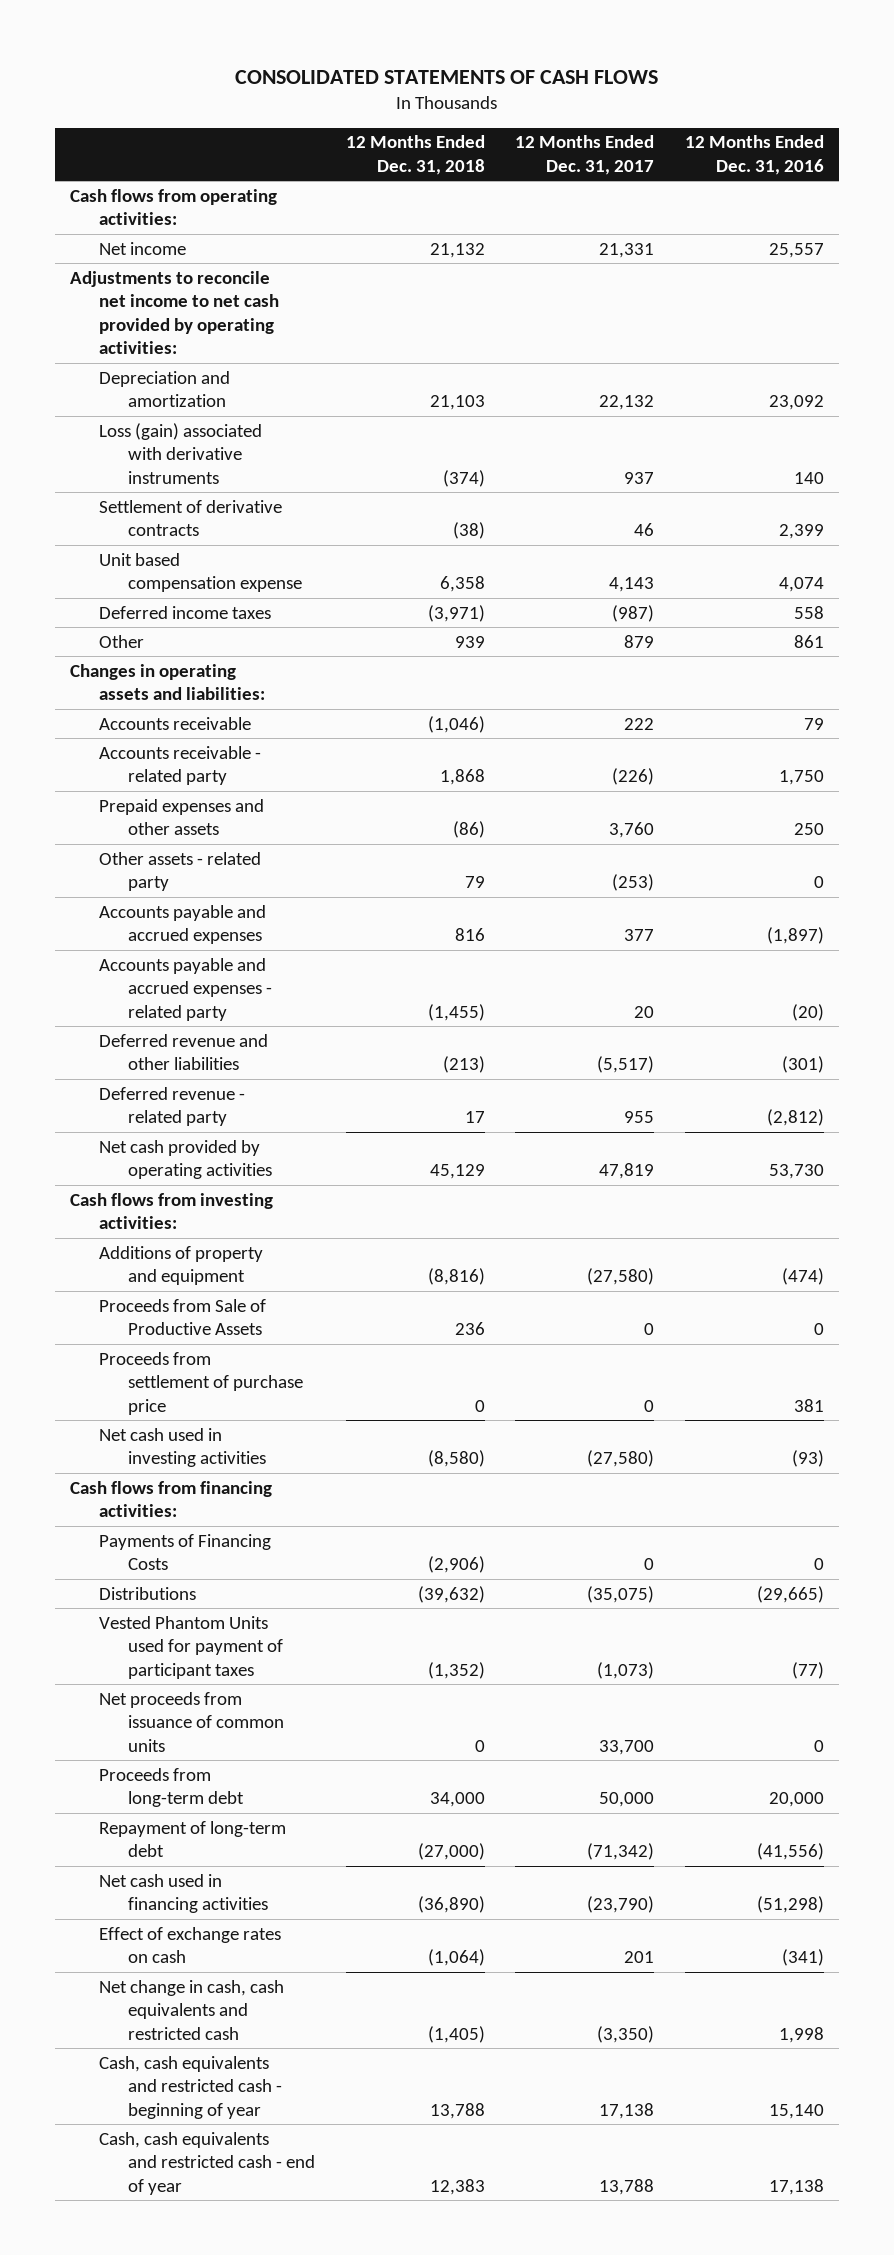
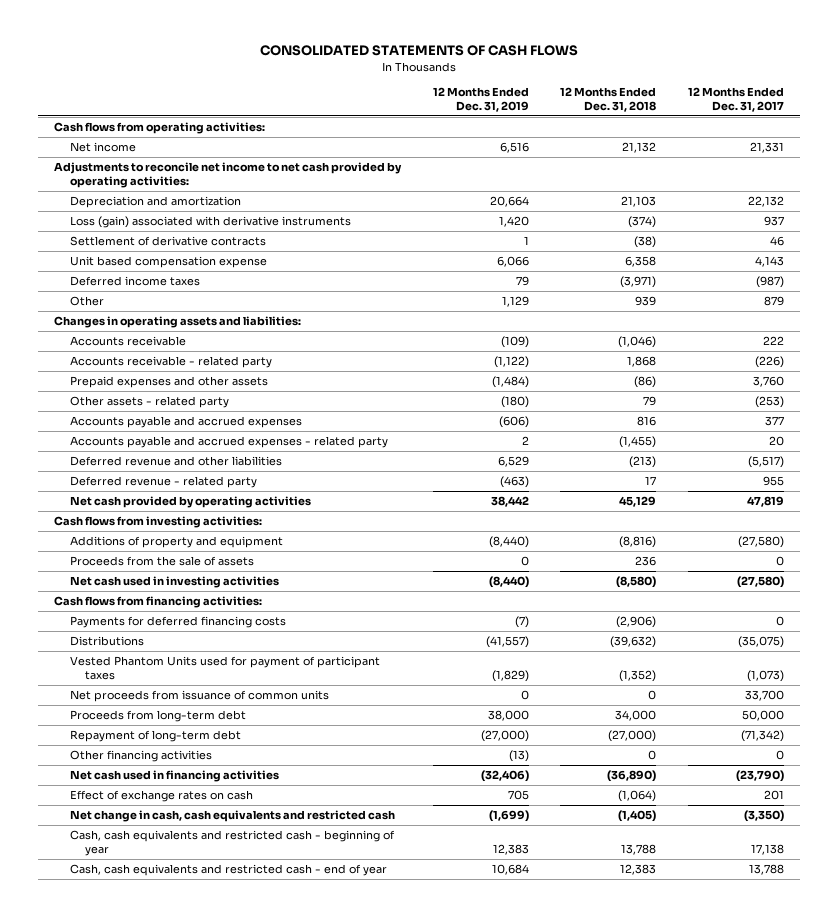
[685,135,825,175] 12 Months Ended Dec. 31, 2016 -> none
none -> [432,87,529,112] 12 Months Ended Dec. 31, 2019
[99,1351,304,1415] Proceeds from settlement of purchase price -> none
[99,1298,267,1336] Proceeds from Sale of Productive Assets -> [69,556,254,567] Proceeds from the sale of assets
[99,1533,272,1571] Payments of Financing Costs -> [69,616,286,629] Payments for deferred financing costs
none -> [69,750,212,763] Other financing activities

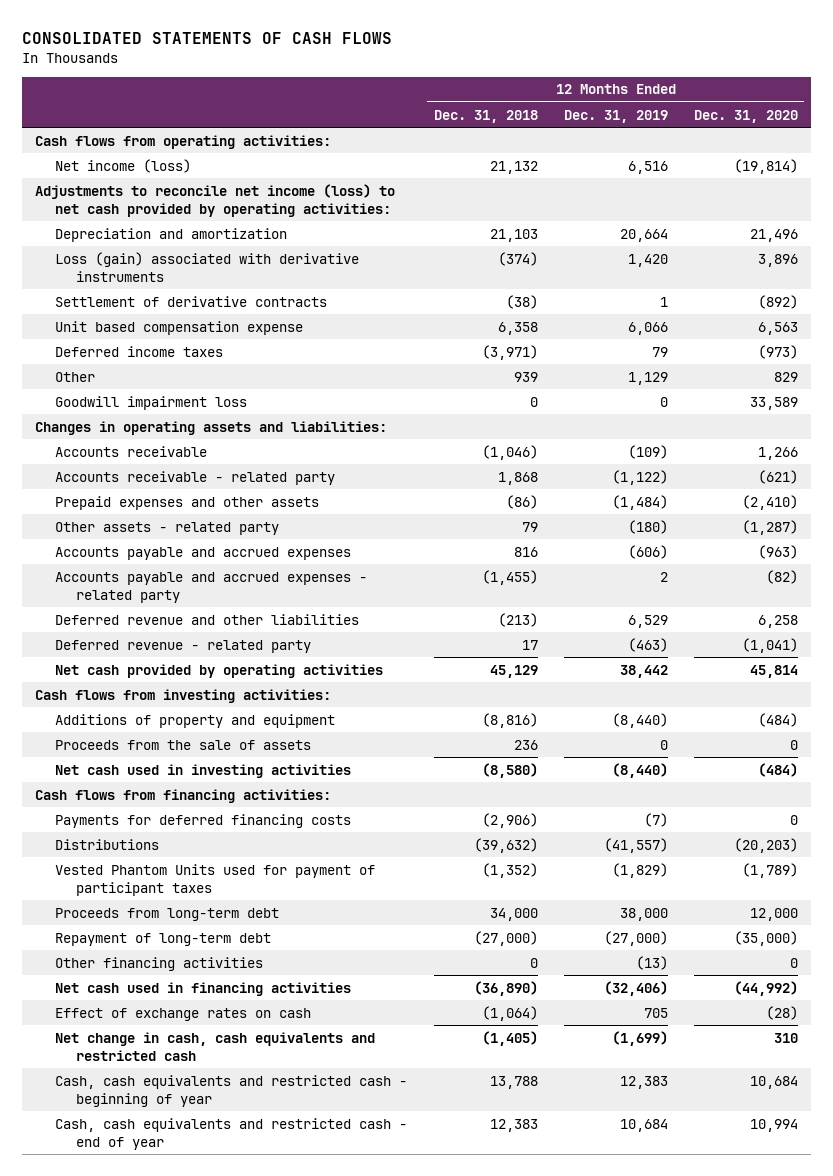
[688,87,785,112] 12 Months Ended Dec. 31, 2017 -> none
none -> [693,109,798,123] Dec. 31, 2020
[69,142,136,153] Net income -> [55,158,192,173] Net income (loss)
[53,162,402,188] Adjustments to reconcile net income to net cash provided by operating activities: -> [35,183,396,217] Adjustments to reconcile net income (loss) to net cash provided by operating activities:
none -> [55,395,248,410] Goodwill impairment loss
[69,690,329,703] Net proceeds from issuance of common units -> none

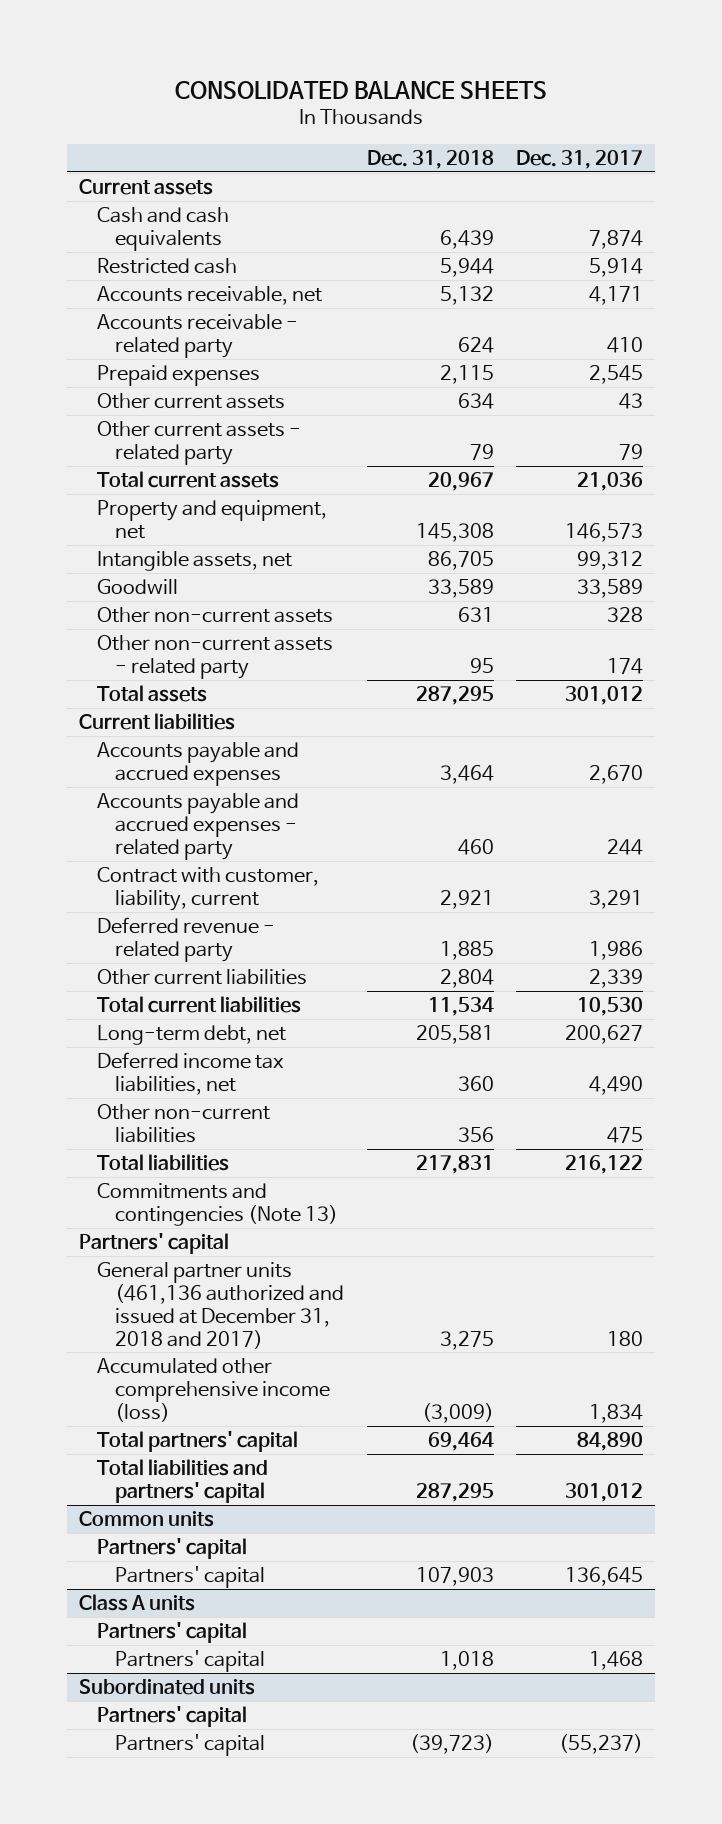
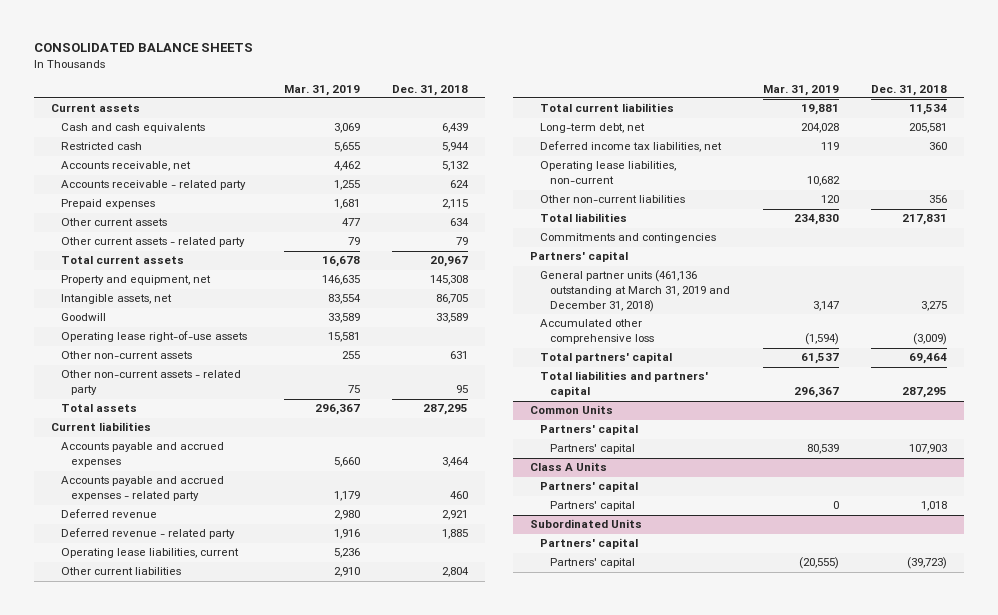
[516,149,644,169] Dec. 31, 2017 -> none
none -> [283,84,360,96] Mar. 31, 2019
none -> [61,331,248,343] Operating lease right-of-use assets
[97,866,320,911] Contract with customer, liability, current -> [61,509,158,519] Deferred revenue
none -> [61,548,240,559] Operating lease liabilities, current
none -> [539,161,676,185] Operating lease liabilities, non-current
[97,1182,339,1226] Commitments and contingencies (Note 13) -> [539,233,716,244] Commitments and contingencies
[97,1261,345,1349] General partner units (461,136 authorized and issued at December 31, 2018 and 2017) -> [539,270,731,312] General partner units (461,136 outstanding at March 31, 2019 and December 31, 2018)
[97,1357,331,1422] Accumulated other comprehensive income (loss) -> [539,319,655,345] Accumulated other comprehensive loss
[78,1510,214,1527] Common units -> [529,405,613,415] Common Units
[78,1593,195,1611] Class A units -> [529,462,607,472] Class A Units
[78,1678,255,1695] Subordinated units -> [529,519,642,529] Subordinated Units

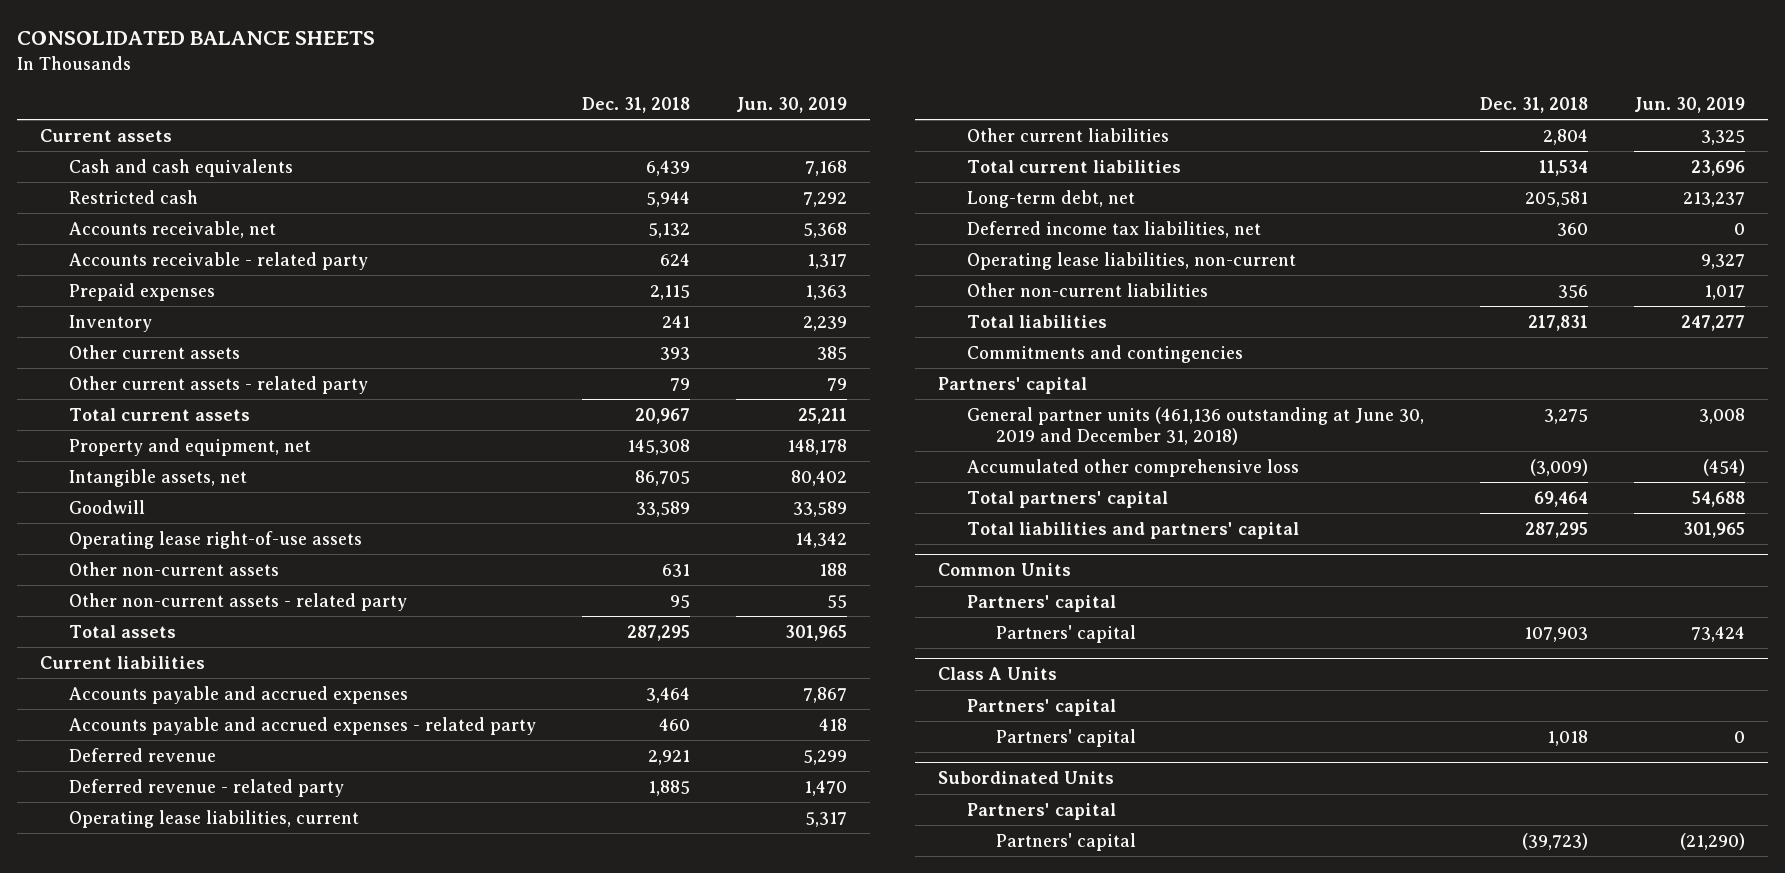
[283,84,360,96] Mar. 31, 2019 -> none
none -> [735,96,847,113] Jun. 30, 2019
none -> [68,314,152,332] Inventory
[450,218,470,227] 634 -> [659,346,690,360] 393
[539,270,731,312] General partner units (461,136 outstanding at March 31, 2019 and December 31, 2018) -> [966,406,1424,445] General partner units (461,136 outstanding at June 30, 2019 and December 31, 2018)

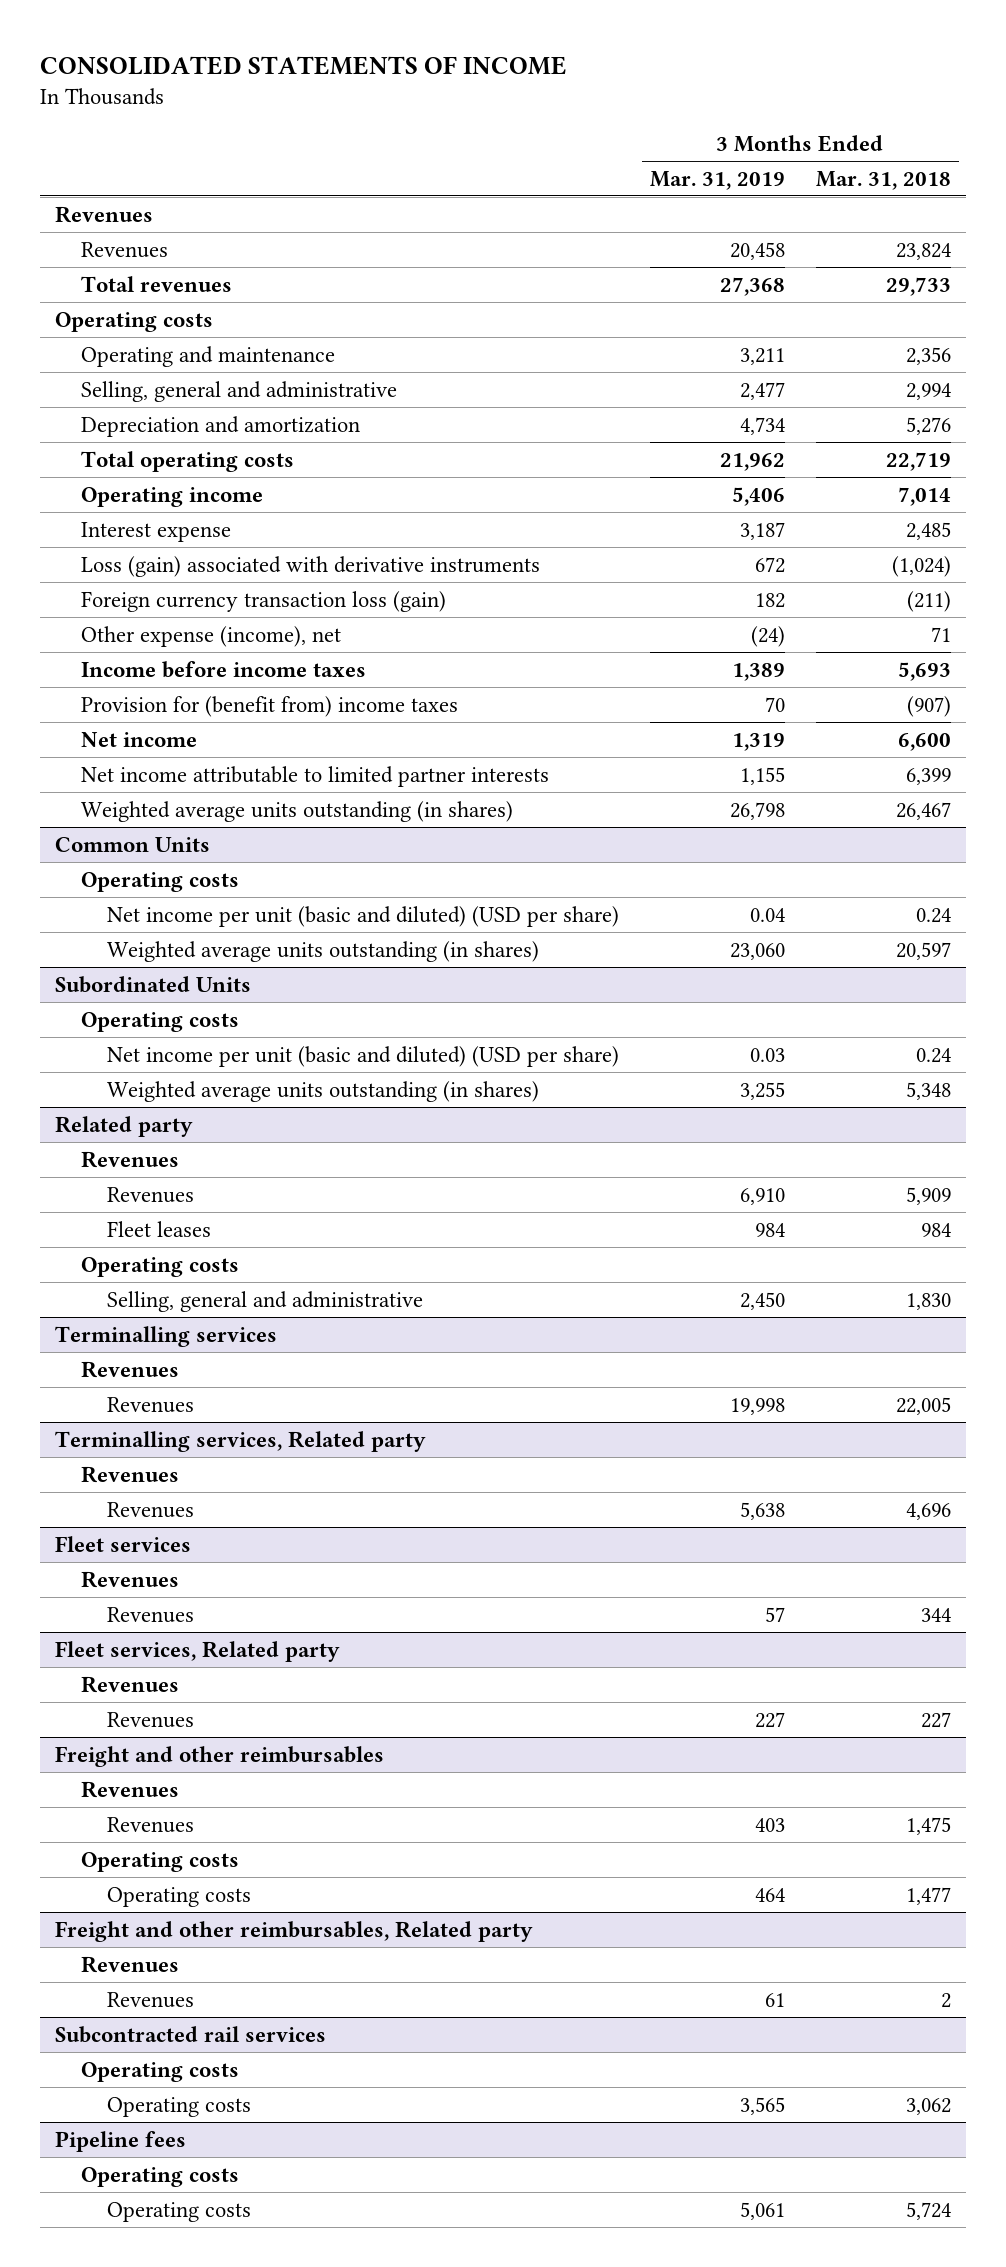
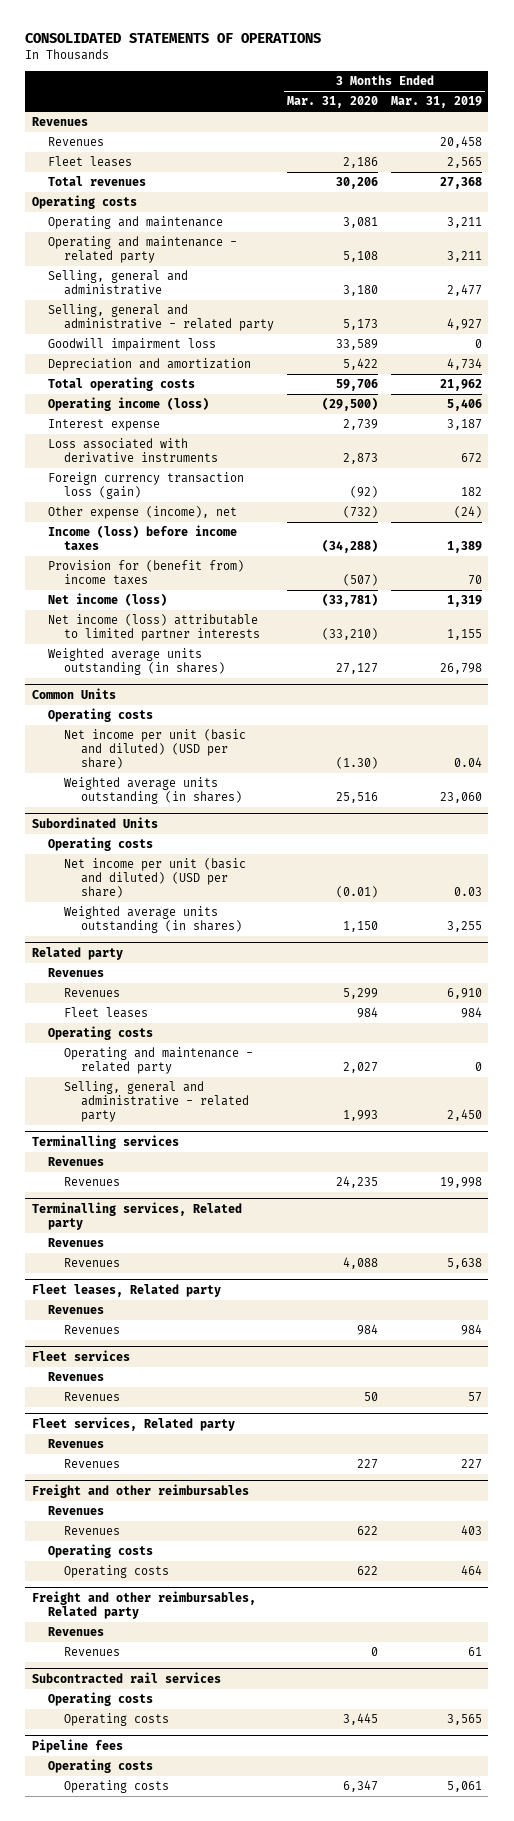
[39,56,567,76] CONSOLIDATED STATEMENTS OF INCOME -> [25,33,322,44] CONSOLIDATED STATEMENTS OF OPERATIONS
[815,170,951,190] Mar. 31, 2018 -> none
none -> [287,96,379,109] Mar. 31, 2020
none -> [48,156,133,168] Fleet leases
none -> [48,236,238,264] Operating and maintenance - related party
none -> [48,304,275,332] Selling, general and administrative - related party
none -> [48,338,217,352] Goodwill impairment loss
[81,486,264,507] Operating income -> [48,397,210,412] Operating income (loss)
[81,555,541,577] Loss (gain) associated with derivative instruments -> [48,438,219,464] Loss associated with derivative instruments
[81,660,367,678] Income before income taxes -> [48,525,238,551] Income (loss) before income taxes
[81,731,198,747] Net income -> [48,593,168,607] Net income (loss)
[81,765,550,787] Net income attributable to limited partner interests -> [48,614,261,642] Net income (loss) attributable to limited partner interests
none -> [64,1047,254,1075] Operating and maintenance - related party
[106,1290,423,1312] Selling, general and administrative -> [64,1081,249,1122] Selling, general and administrative - related party
none -> [31,1284,221,1298] Fleet leases, Related party
none -> [48,1305,105,1315] Revenues
none -> [64,1325,121,1335] Revenues

